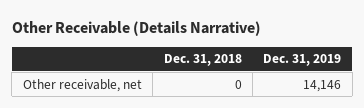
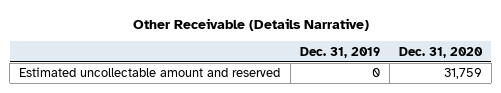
[163,54,242,67] Dec. 31, 2018 -> none
none -> [398,46,483,58] Dec. 31, 2020
[22,78,142,92] Other receivable, net -> none
none -> [19,67,281,78] Estimated uncollectable amount and reserved

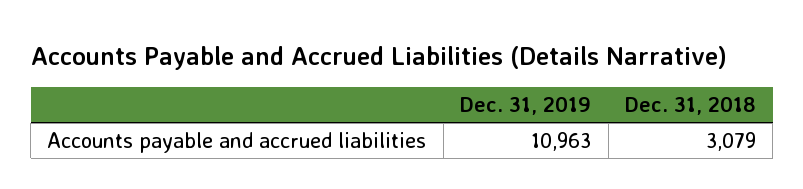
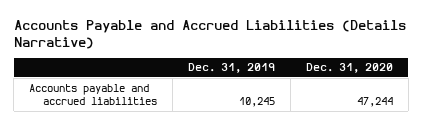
[625,95,757,115] Dec. 31, 2018 -> none
none -> [305,63,393,74] Dec. 31, 2020
[531,132,592,152] 10,963 -> [238,97,275,108] 10,245

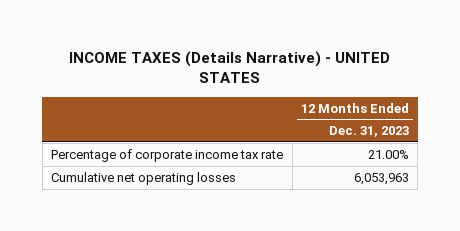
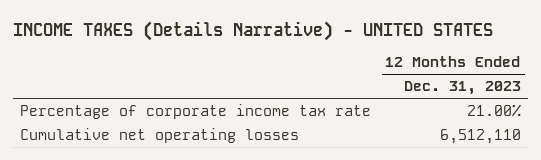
[353,173,409,186] 6,053,963 -> [439,129,521,145] 6,512,110

